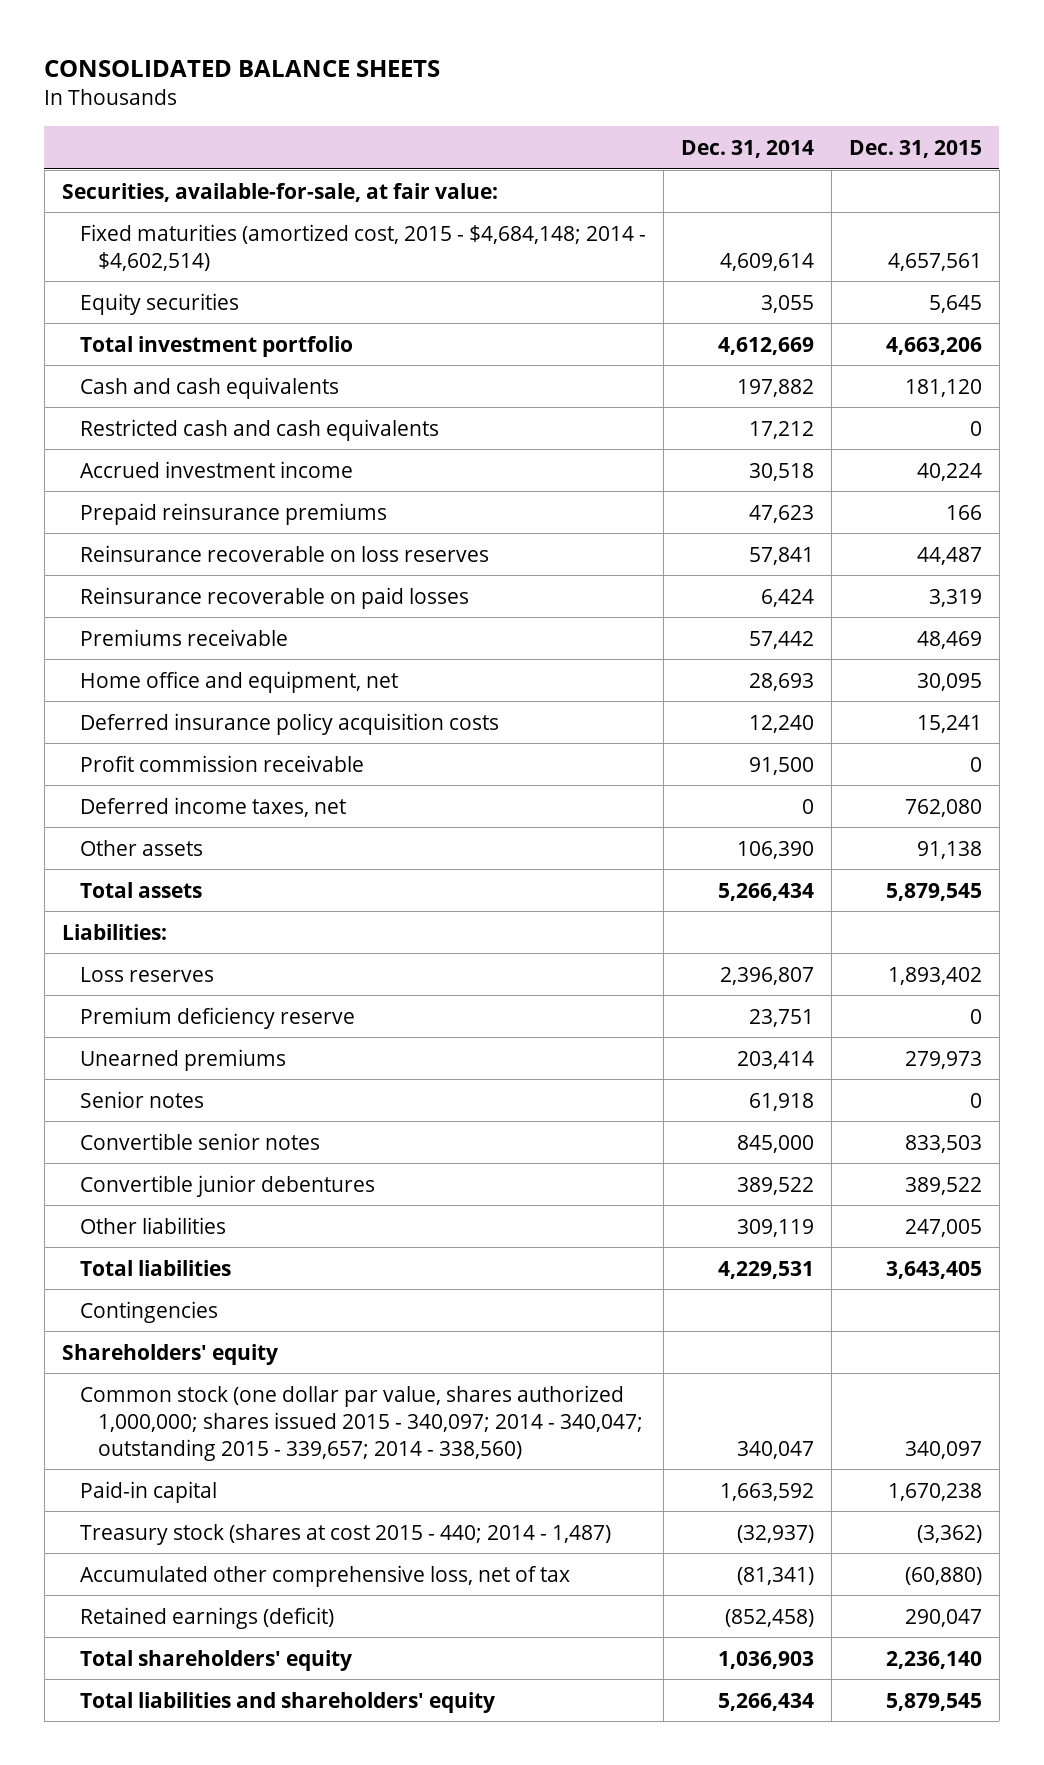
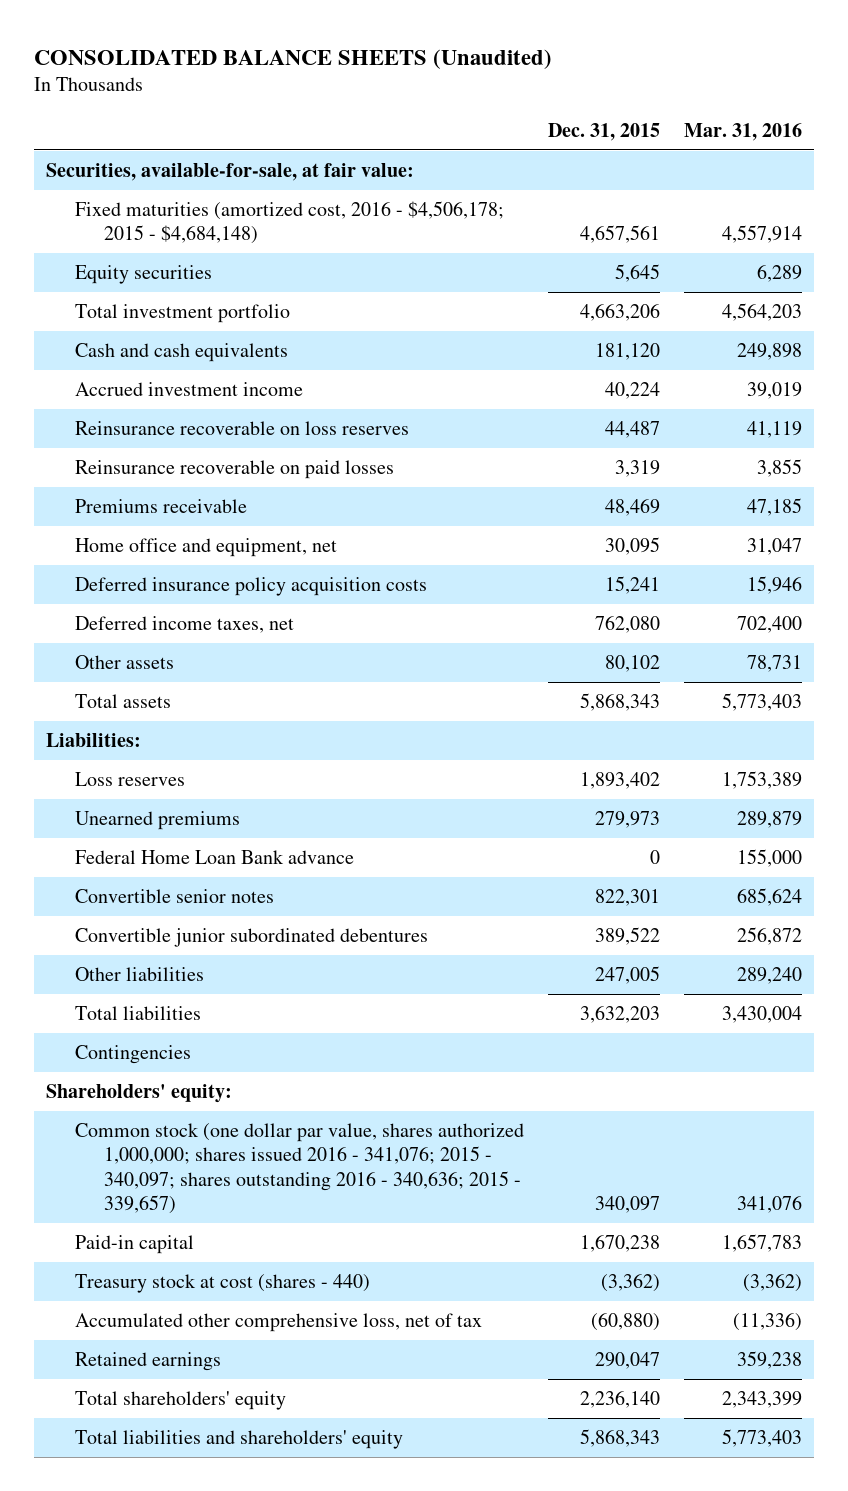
[44,59,441,77] CONSOLIDATED BALANCE SHEETS -> [33,48,552,69] CONSOLIDATED BALANCE SHEETS (Unaudited)
[680,139,814,158] Dec. 31, 2014 -> none
none -> [683,122,802,141] Mar. 31, 2016
[79,223,646,271] Fixed maturities (amortized cost, 2015 - $4,684,148; 2014 - $4,602,514) -> [74,200,504,245] Fixed maturities (amortized cost, 2016 - $4,506,178; 2015 - $4,684,148)
[79,418,439,441] Restricted cash and cash equivalents -> none
[79,502,387,525] Prepaid reinsurance premiums -> none
[79,754,364,772] Profit commission receivable -> none
[916,840,982,859] 91,138 -> [604,654,660,672] 80,102
[885,882,982,901] 5,879,545 -> [579,692,660,711] 5,868,343
[79,1006,355,1029] Premium deficiency reserve -> none
[79,1090,204,1108] Senior notes -> none
none -> [74,849,354,864] Federal Home Loan Bank advance
[904,1134,982,1153] 833,503 -> [594,888,660,906] 822,301
[79,1174,375,1197] Convertible junior debentures -> [74,927,428,947] Convertible junior subordinated debentures
[885,1260,982,1279] 3,643,405 -> [579,1004,660,1023] 3,632,203
[61,1343,278,1365] Shareholders' equity -> [45,1083,232,1103] Shareholders' equity:
[79,1384,644,1461] Common stock (one dollar par value, shares authorized 1,000,000; shares issued 2015 - 340,097; 2014 - 340,047; outstanding 2015 - 339,657; 2014 - 338,560) -> [74,1122,524,1215] Common stock (one dollar par value, shares authorized 1,000,000; shares issued 2016 - 341,076; 2015 - 340,097; shares outstanding 2016 - 340,636; 2015 - 339,657)
[79,1523,611,1545] Treasury stock (shares at cost 2015 - 440; 2014 - 1,487) -> [74,1273,370,1293] Treasury stock at cost (shares - 440)
[79,1606,334,1629] Retained earnings (deficit) -> [74,1351,221,1371] Retained earnings
[885,1692,982,1711] 5,879,545 -> [579,1428,660,1447] 5,868,343

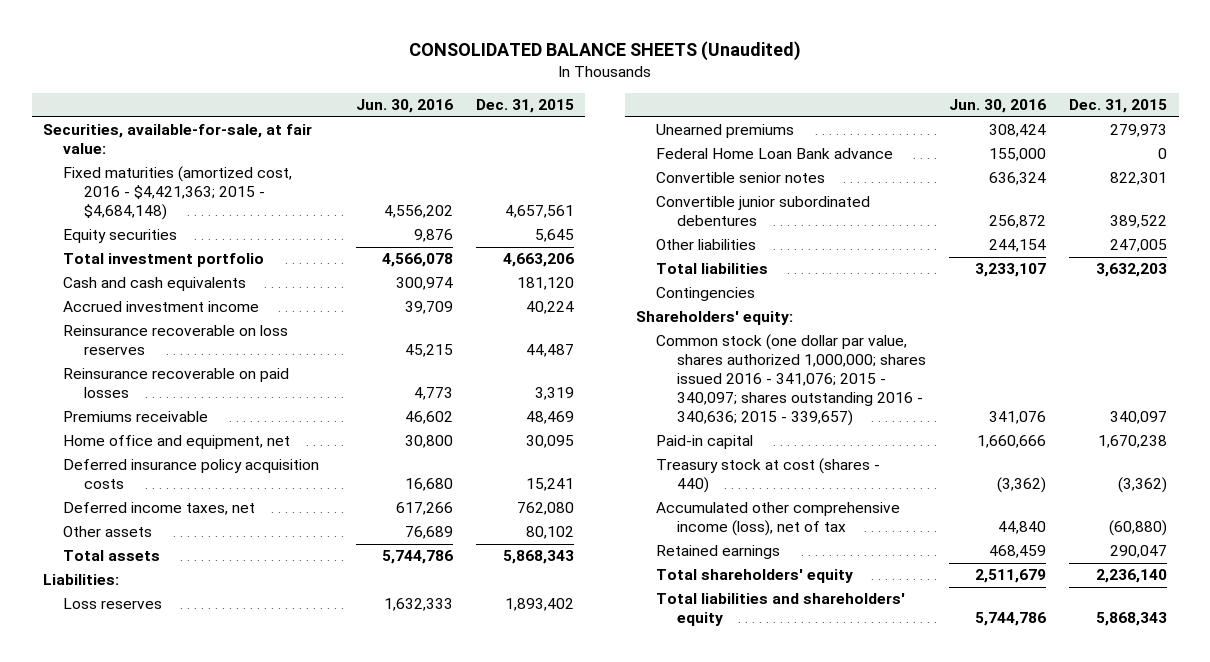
[683,122,802,141] Mar. 31, 2016 -> none
none -> [355,99,453,114] Jun. 30, 2016
[74,200,504,245] Fixed maturities (amortized cost, 2016 - $4,506,178; 2015 - $4,684,148) -> [63,166,293,221] Fixed maturities (amortized cost, 2016 - $4,421,363; 2015 - $4,684,148)
[74,1312,482,1332] Accumulated other comprehensive loss, net of tax -> [656,502,901,537] Accumulated other comprehensive income (loss), net of tax

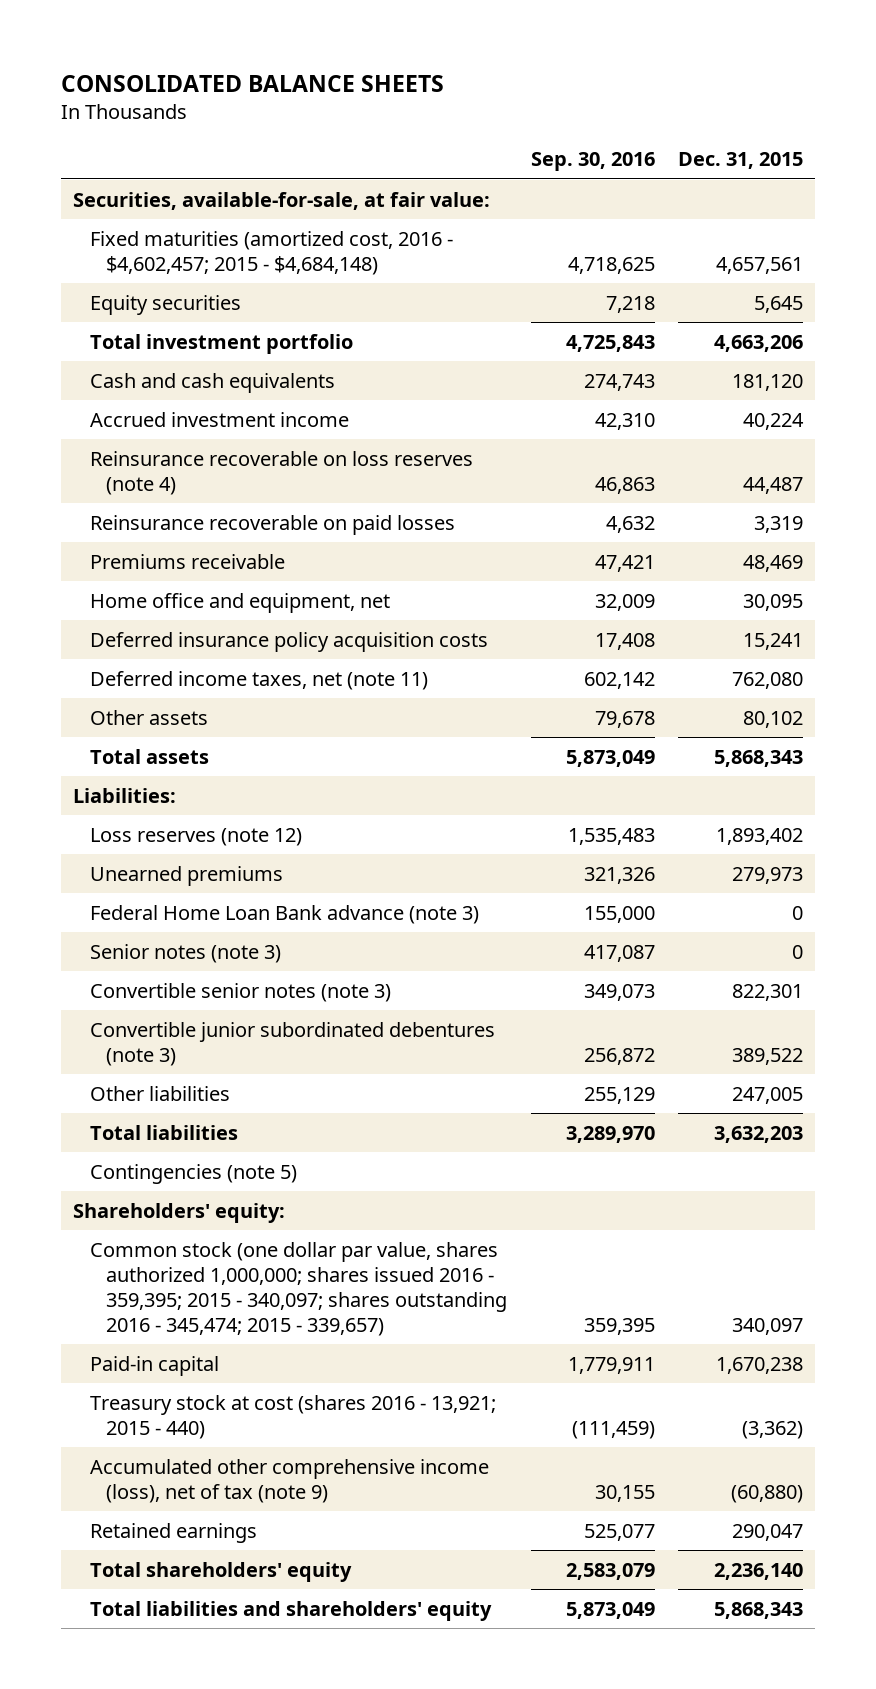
[409,40,802,61] CONSOLIDATED BALANCE SHEETS (Unaudited) -> [61,75,445,93] CONSOLIDATED BALANCE SHEETS
[355,99,453,114] Jun. 30, 2016 -> none
none -> [530,152,655,172] Sep. 30, 2016
[63,166,293,221] Fixed maturities (amortized cost, 2016 - $4,421,363; 2015 - $4,684,148) -> [89,230,453,275] Fixed maturities (amortized cost, 2016 - $4,602,457; 2015 - $4,684,148)
[63,325,289,356] Reinsurance recoverable on loss reserves -> [89,450,473,495] Reinsurance recoverable on loss reserves (note 4)
[63,502,256,516] Deferred income taxes, net -> [89,670,428,690] Deferred income taxes, net (note 11)
[63,598,163,610] Loss reserves -> [89,827,302,846] Loss reserves (note 12)
[656,148,894,160] Federal Home Loan Bank advance -> [89,904,479,924] Federal Home Loan Bank advance (note 3)
none -> [89,943,281,963] Senior notes (note 3)
[656,172,826,184] Convertible senior notes -> [89,982,391,1002] Convertible senior notes (note 3)
[656,196,871,227] Convertible junior subordinated debentures -> [89,1021,495,1066] Convertible junior subordinated debentures (note 3)
[656,287,756,302] Contingencies -> [89,1163,297,1184] Contingencies (note 5)
[656,334,926,427] Common stock (one dollar par value, shares authorized 1,000,000; shares issued 2016 - 341,076; 2015 - 340,097; shares outstanding 2016 - 340,636; 2015 - 339,657) -> [89,1241,508,1336] Common stock (one dollar par value, shares authorized 1,000,000; shares issued 2016 - 359,395; 2015 - 340,097; shares outstanding 2016 - 345,474; 2015 - 339,657)
[656,458,881,494] Treasury stock at cost (shares - 440) -> [89,1394,496,1439] Treasury stock at cost (shares 2016 - 13,921; 2015 - 440)
[656,502,901,537] Accumulated other comprehensive income (loss), net of tax -> [89,1458,489,1503] Accumulated other comprehensive income (loss), net of tax (note 9)

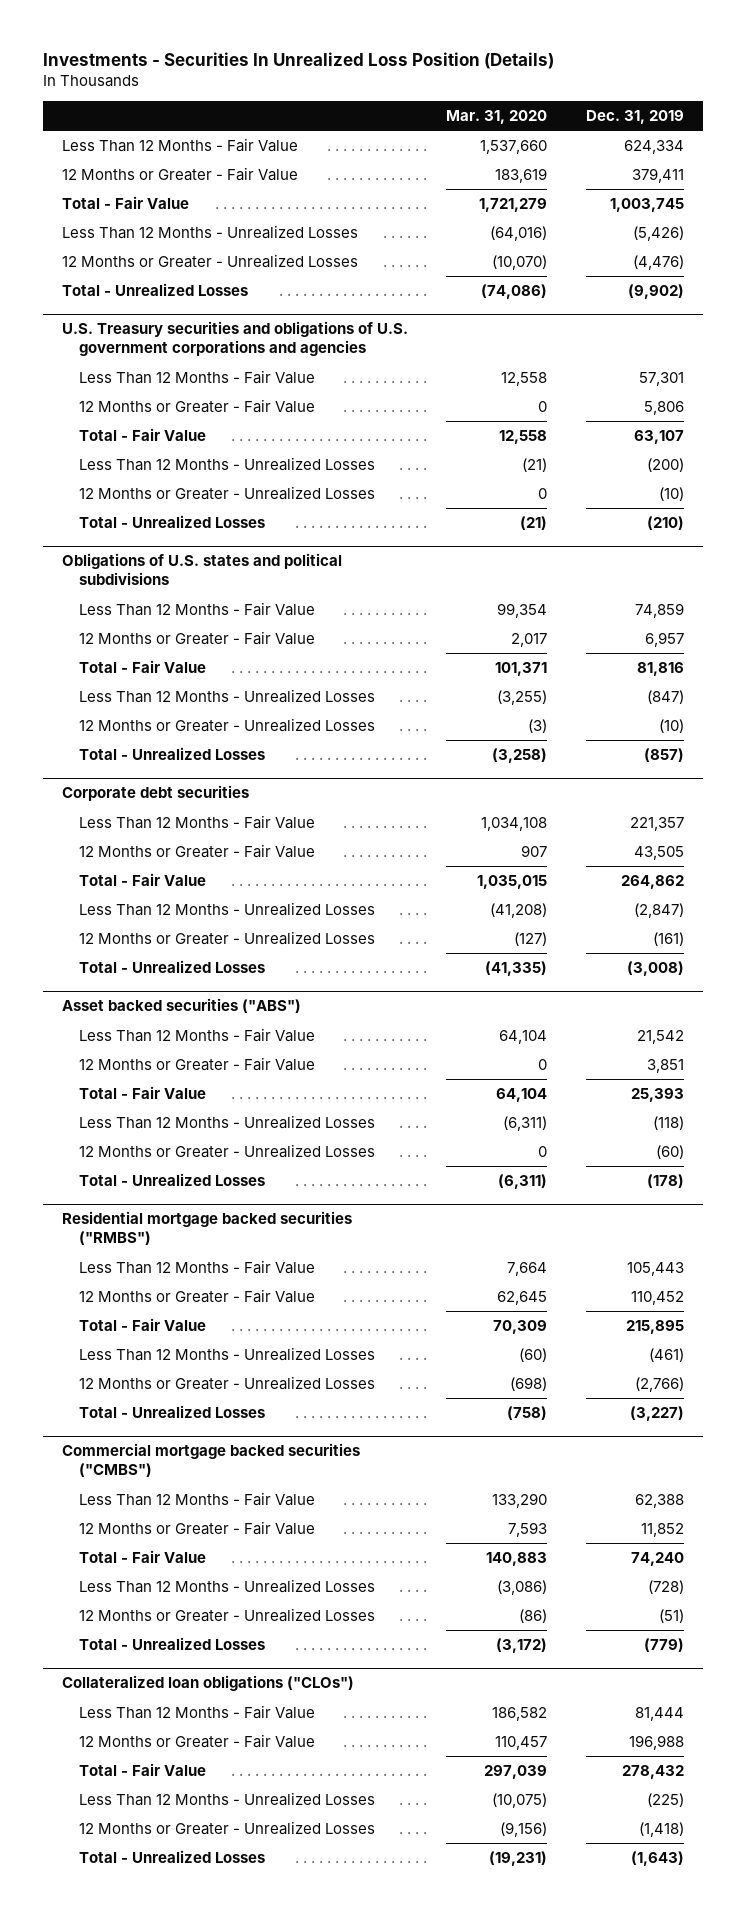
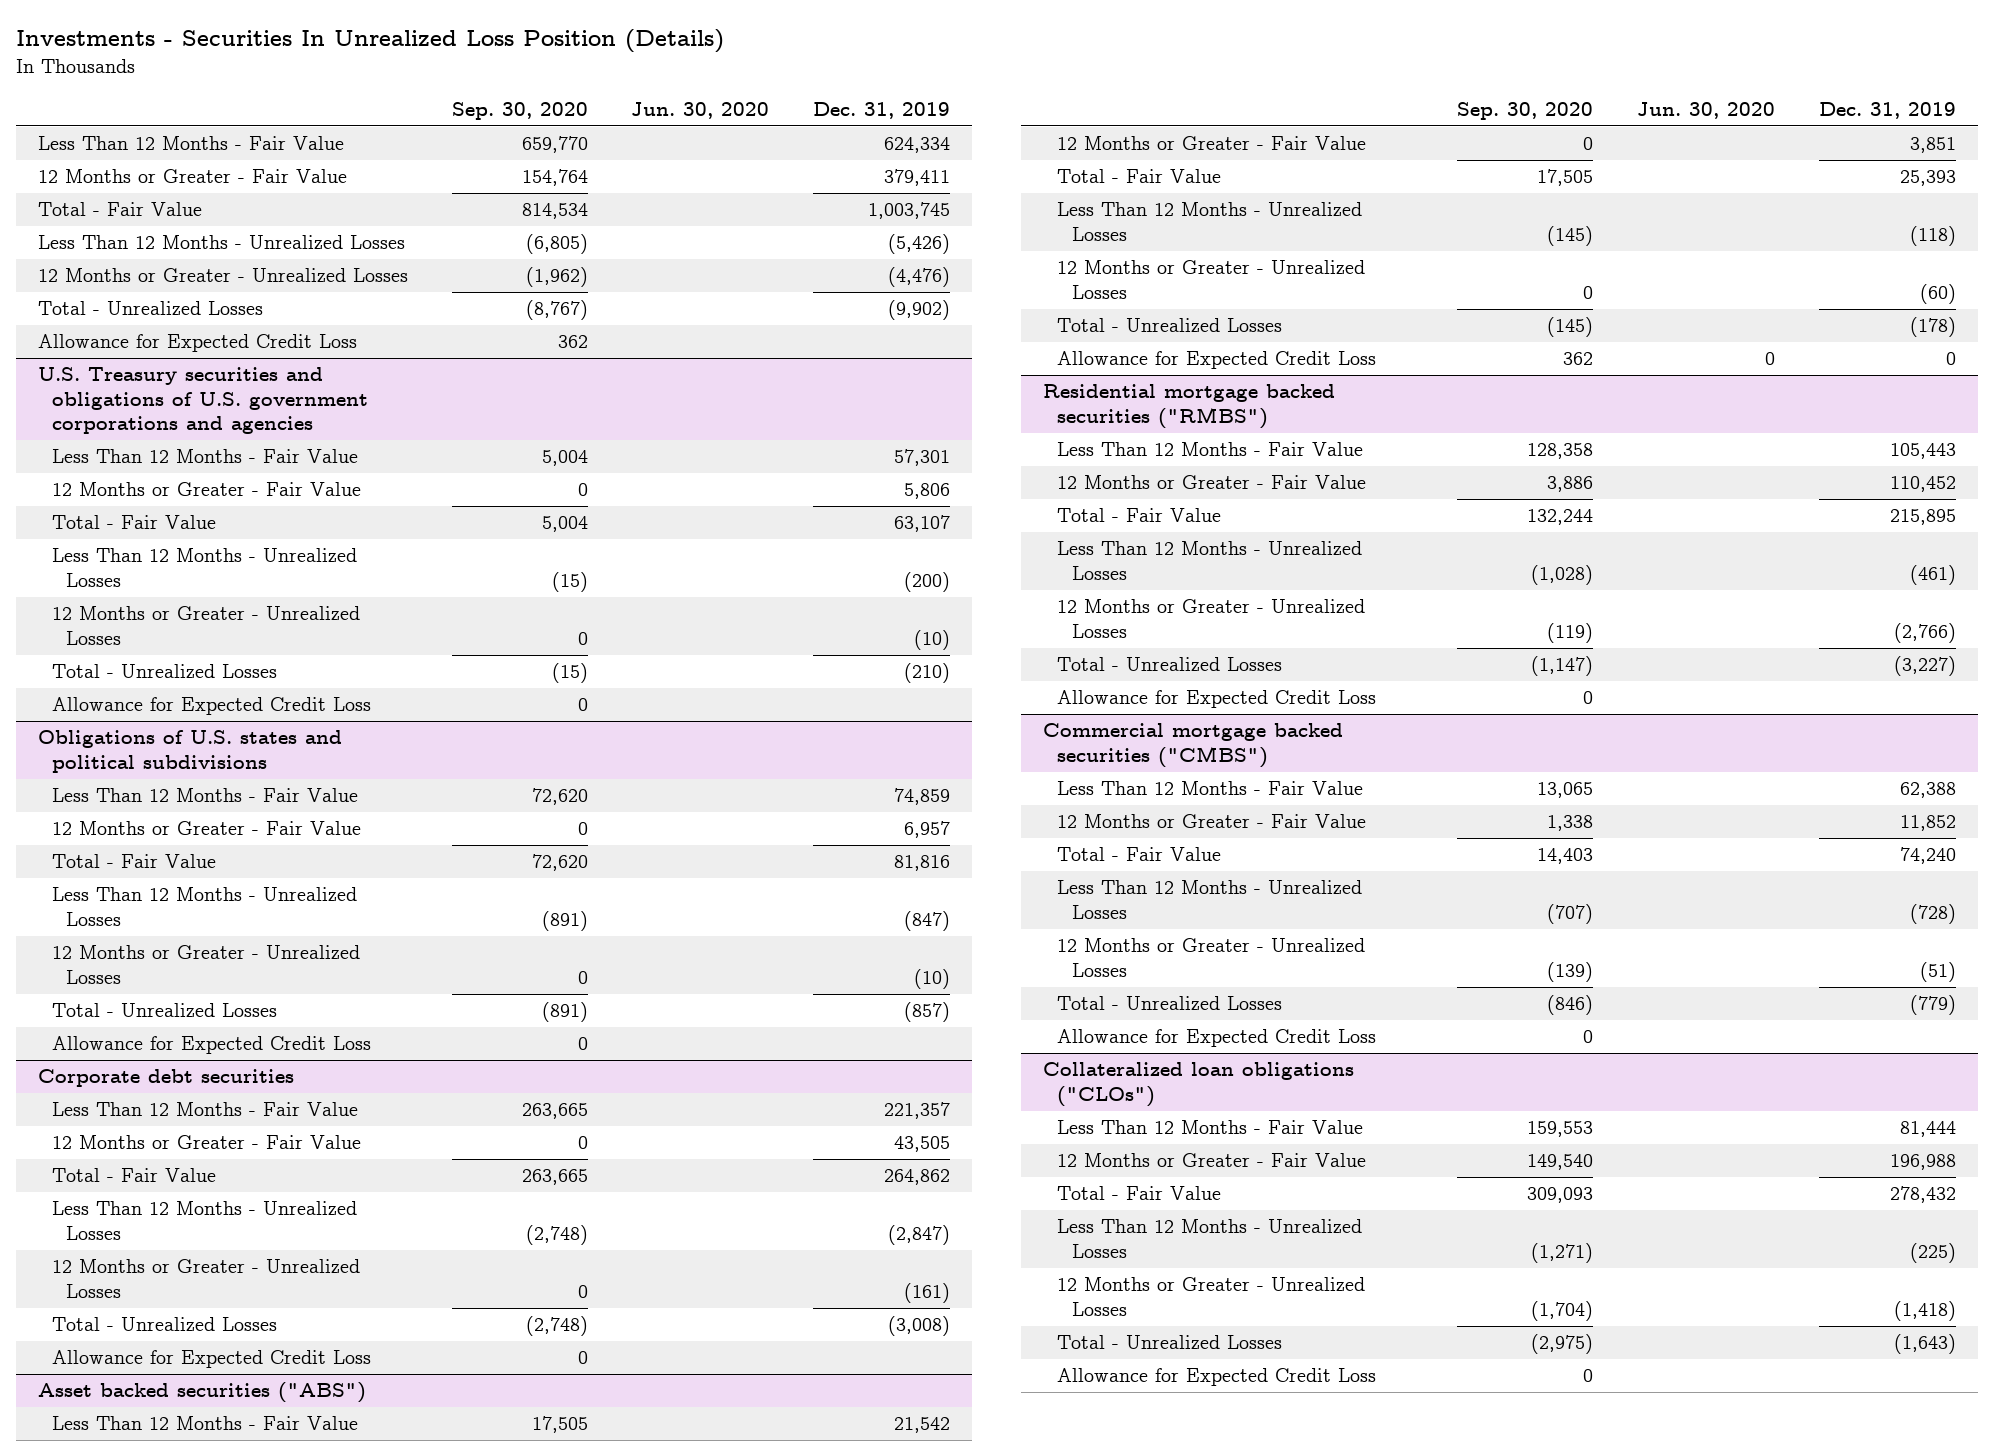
[446,109,548,124] Mar. 31, 2020 -> none
none -> [451,101,588,120] Sep. 30, 2020
none -> [631,101,770,119] Jun. 30, 2020
none -> [37,334,357,353] Allowance for Expected Credit Loss
none -> [51,697,371,716] Allowance for Expected Credit Loss
none -> [51,1036,371,1055] Allowance for Expected Credit Loss
none -> [51,1350,371,1369] Allowance for Expected Credit Loss
none -> [1057,351,1377,370] Allowance for Expected Credit Loss
none -> [1057,690,1377,709] Allowance for Expected Credit Loss
none -> [1057,1029,1377,1048] Allowance for Expected Credit Loss
none -> [1057,1368,1377,1387] Allowance for Expected Credit Loss

